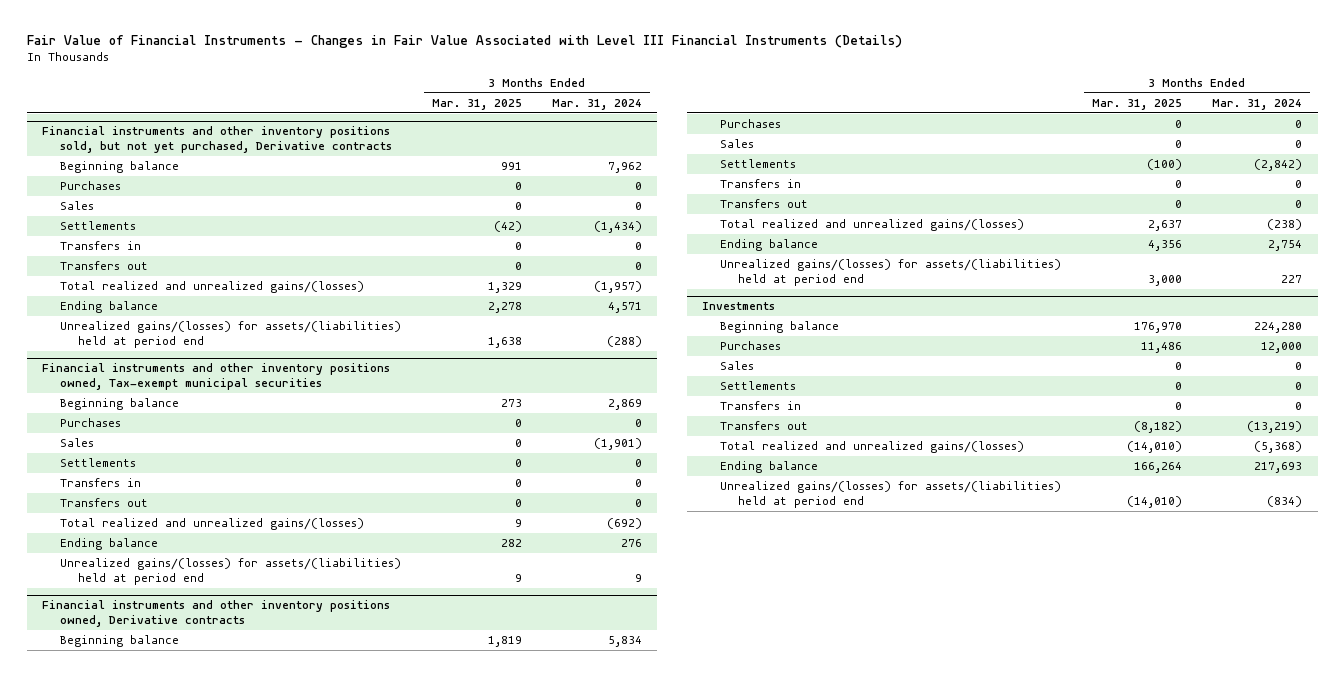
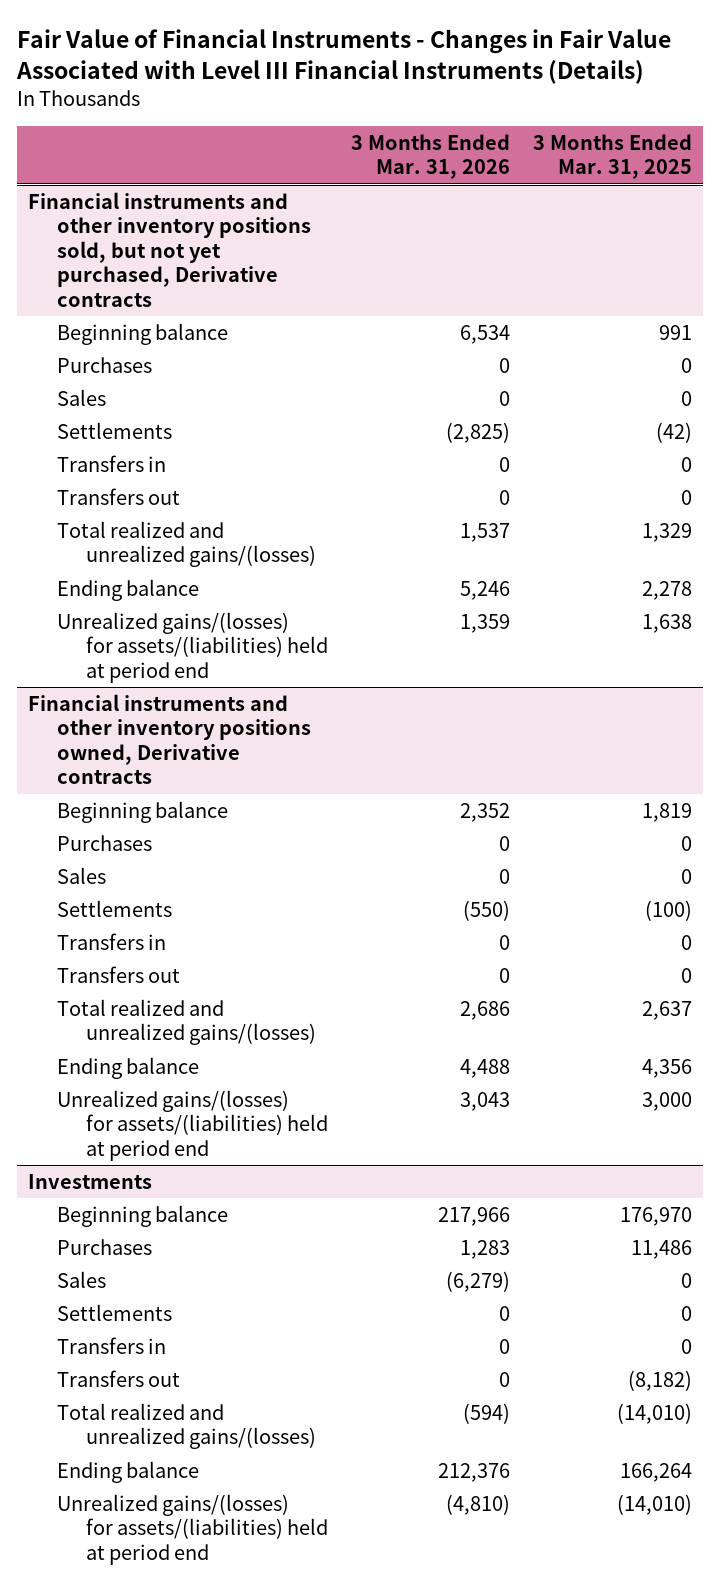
[552,98,643,110] Mar. 31, 2024 -> none
none -> [350,134,510,180] 3 Months Ended Mar. 31, 2026
[42,363,391,391] Financial instruments and other inventory positions owned, Tax-exempt municipal securities -> none
[60,398,180,411] Beginning balance -> none
[60,418,122,428] Purchases -> none
[60,438,95,448] Sales -> none
[60,458,137,468] Settlements -> none
[60,478,142,488] Transfers in -> none
[60,498,149,508] Transfers out -> none
[60,518,365,531] Total realized and unrealized gains/(losses) -> none
[60,538,159,551] Ending balance -> none
[60,558,402,585] Unrealized gains/(losses) for assets/(liabilities) held at period end -> none

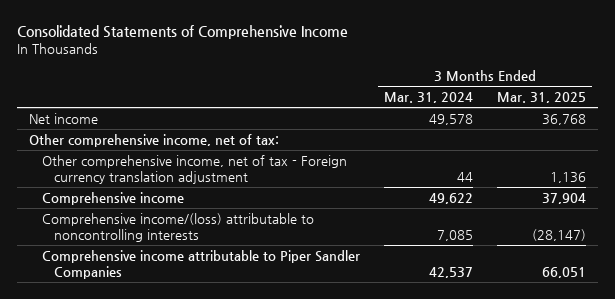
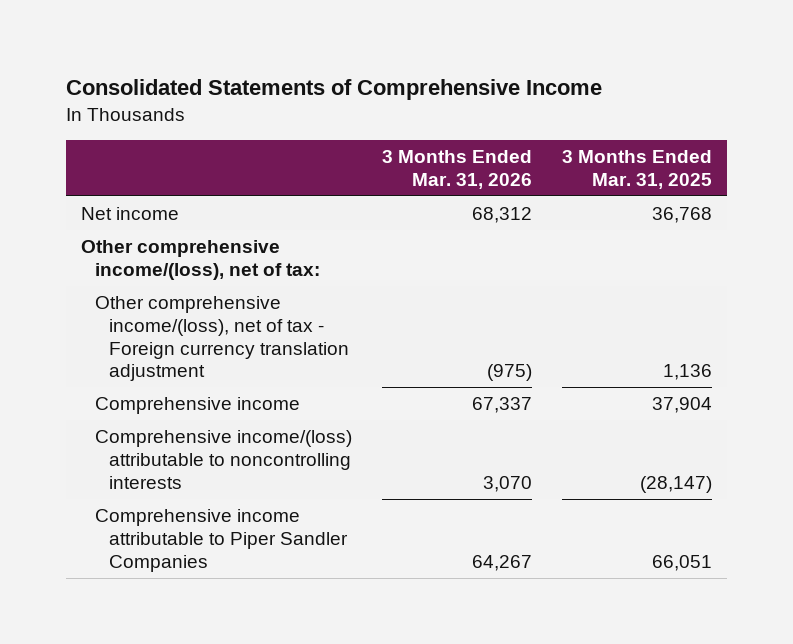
[383,92,473,104] Mar. 31, 2024 -> none
none -> [381,149,532,189] 3 Months Ended Mar. 31, 2026
[29,133,280,147] Other comprehensive income, net of tax: -> [80,240,320,280] Other comprehensive income/(loss), net of tax:
[41,154,347,184] Other comprehensive income, net of tax - Foreign currency translation adjustment -> [94,296,349,382] Other comprehensive income/(loss), net of tax - Foreign currency translation adjustment

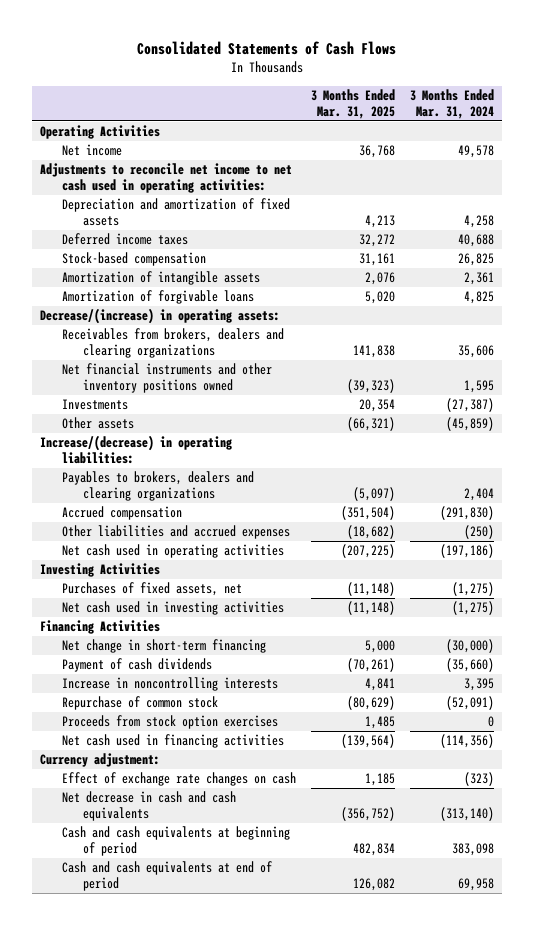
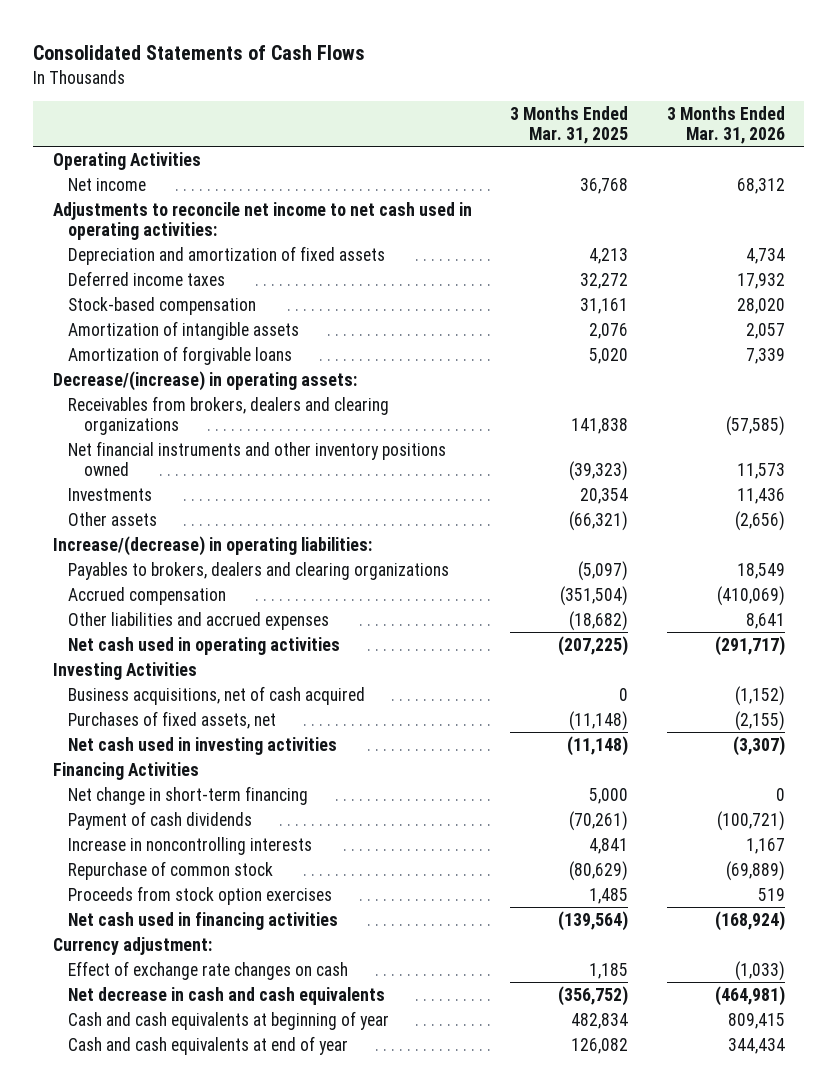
[410,89,495,119] 3 Months Ended Mar. 31, 2024 -> none
none -> [666,105,785,144] 3 Months Ended Mar. 31, 2026
none -> [68,685,366,705] Business acquisitions, net of cash acquired
[61,826,290,857] Cash and cash equivalents at beginning of period -> [68,1010,390,1030] Cash and cash equivalents at beginning of year
[61,861,272,892] Cash and cash equivalents at end of period -> [68,1035,349,1055] Cash and cash equivalents at end of year

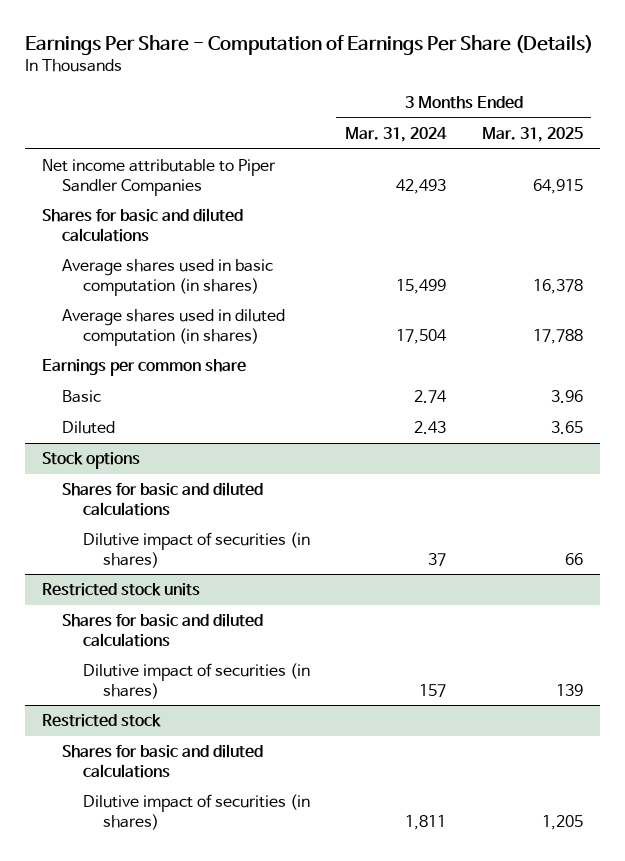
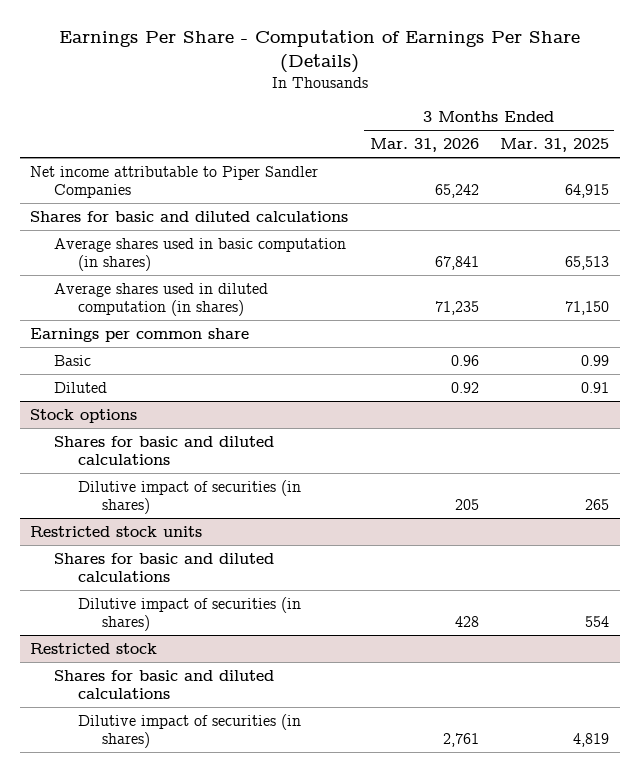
[345,126,448,142] Mar. 31, 2024 -> none
none -> [369,137,479,152] Mar. 31, 2026
[532,278,583,294] 16,378 -> [565,256,610,271] 65,513
[532,328,583,344] 17,788 -> [565,301,610,316] 71,150
[550,390,583,404] 3.96 -> [581,354,610,366] 0.99
[550,421,583,435] 3.65 -> [581,381,610,393] 0.91
[564,552,583,565] 66 -> [585,499,610,511] 265
[555,683,583,696] 139 -> [585,616,610,628] 554
[541,814,583,830] 1,205 -> [573,733,610,748] 4,819

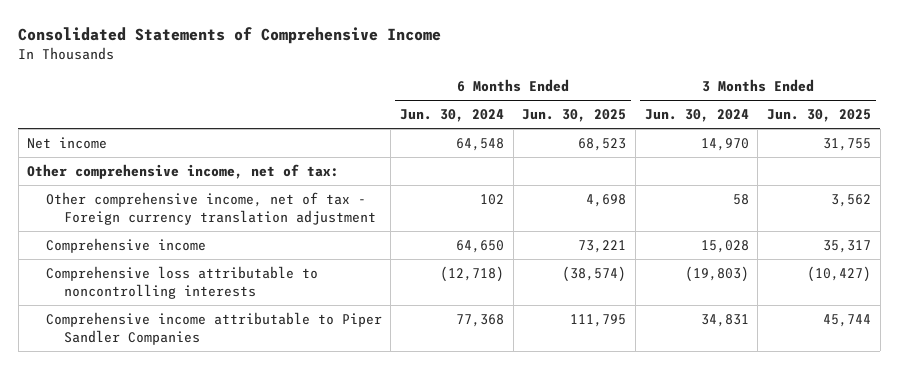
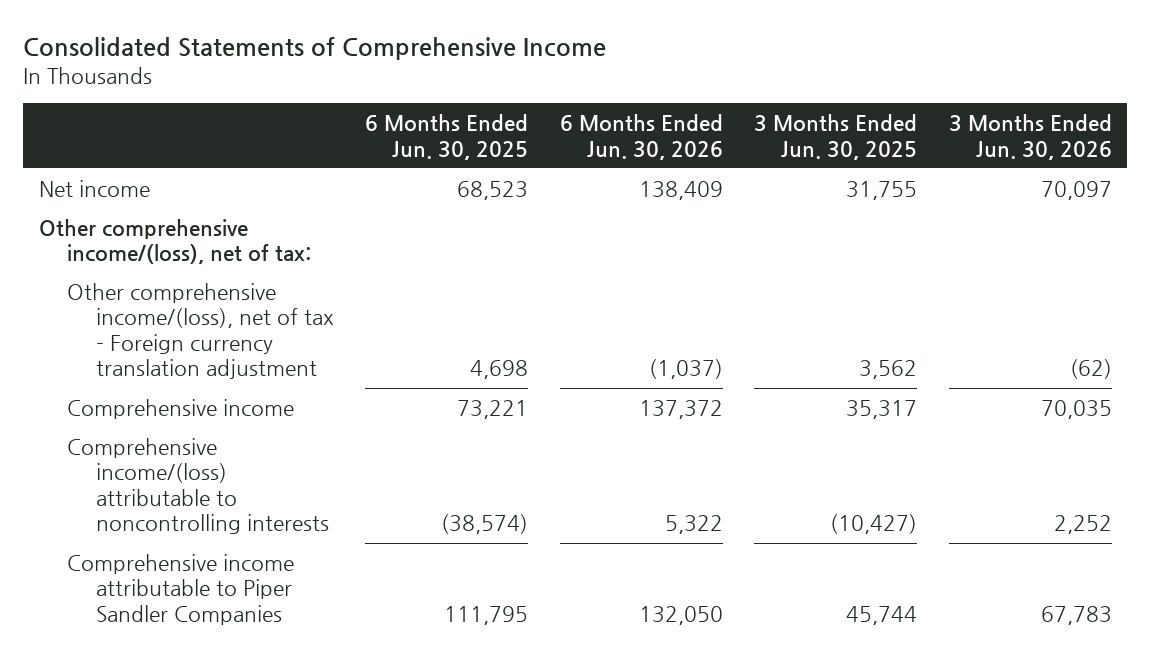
[399,109,504,123] Jun. 30, 2024 -> none
[644,109,749,123] Jun. 30, 2024 -> none
none -> [559,114,723,160] 6 Months Ended Jun. 30, 2026
none -> [948,114,1112,160] 3 Months Ended Jun. 30, 2026
[27,163,340,179] Other comprehensive income, net of tax: -> [39,218,312,265] Other comprehensive income/(loss), net of tax:
[45,191,376,225] Other comprehensive income, net of tax - Foreign currency translation adjustment -> [67,282,334,380] Other comprehensive income/(loss), net of tax - Foreign currency translation adjustment
[45,265,318,299] Comprehensive loss attributable to noncontrolling interests -> [67,437,329,535] Comprehensive income/(loss) attributable to noncontrolling interests

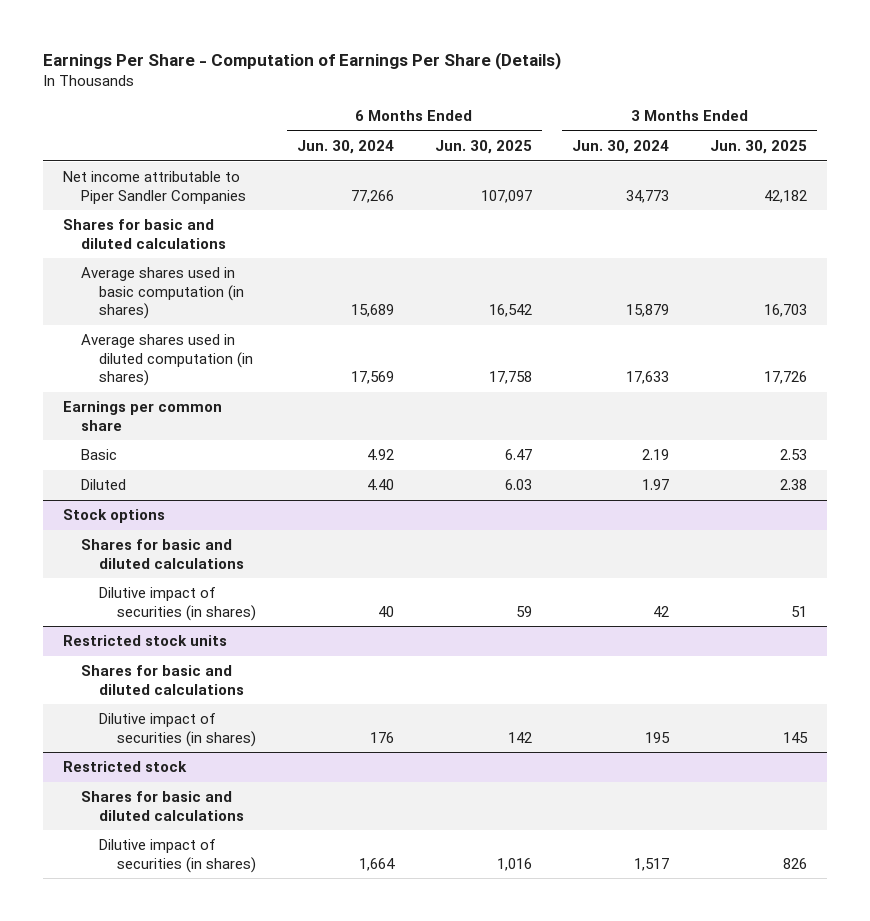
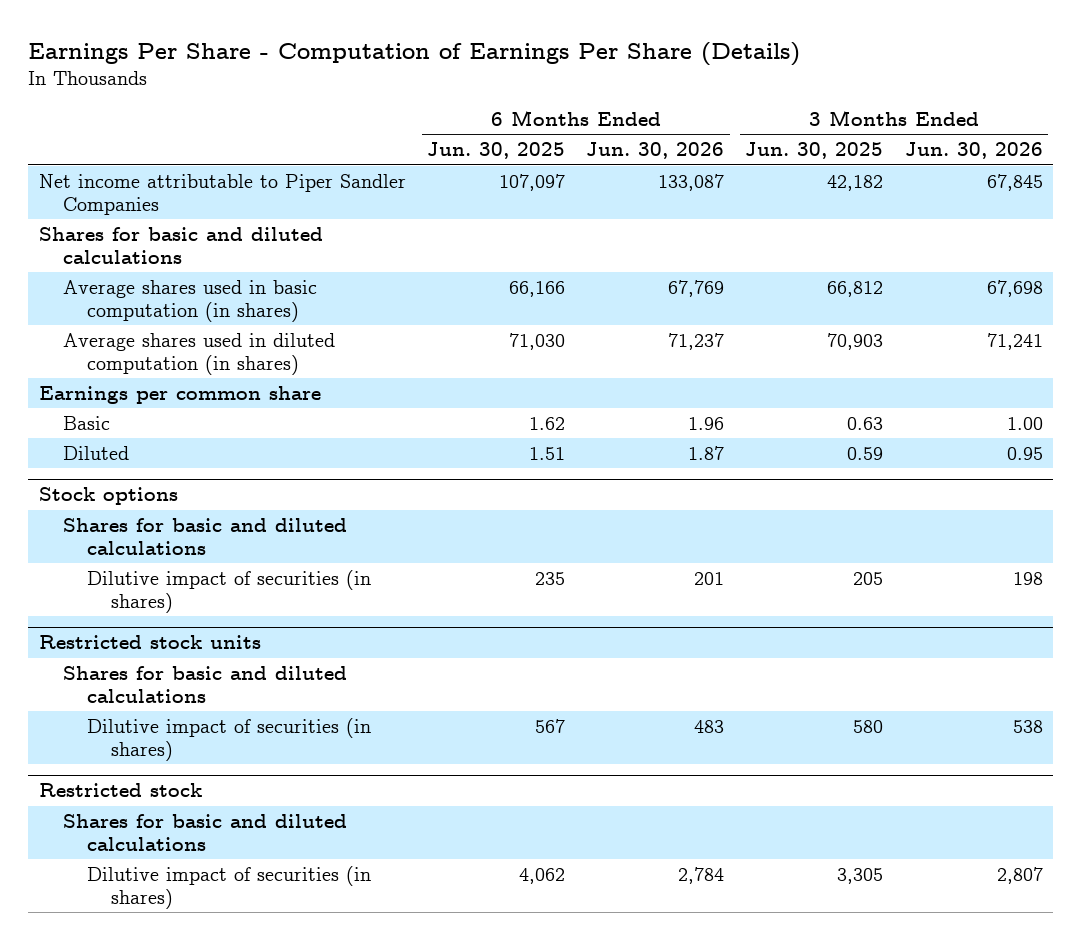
[296,140,394,155] Jun. 30, 2024 -> none
[572,140,670,155] Jun. 30, 2024 -> none
none -> [586,142,725,160] Jun. 30, 2026
none -> [904,142,1043,160] Jun. 30, 2026
[488,304,532,318] 16,542 -> [509,280,566,297] 66,166
[764,304,808,318] 16,703 -> [827,280,884,297] 66,812
[488,371,532,385] 17,758 -> [509,332,566,350] 71,030
[764,371,808,385] 17,726 -> [827,332,884,350] 70,903
[504,449,532,461] 6.47 -> [529,416,566,430] 1.62
[780,449,808,461] 2.53 -> [847,416,884,430] 0.63
[504,479,532,491] 6.03 -> [529,446,566,460] 1.51
[780,479,808,491] 2.38 -> [847,446,884,460] 0.59
[515,605,532,617] 59 -> [535,571,566,585] 235
[791,605,808,617] 51 -> [853,571,884,585] 205
[507,731,532,743] 142 -> [535,718,566,733] 567
[783,731,809,743] 145 -> [853,719,884,733] 580
[496,857,532,871] 1,016 -> [519,867,566,884] 4,062
[783,857,808,869] 826 -> [837,867,884,884] 3,305

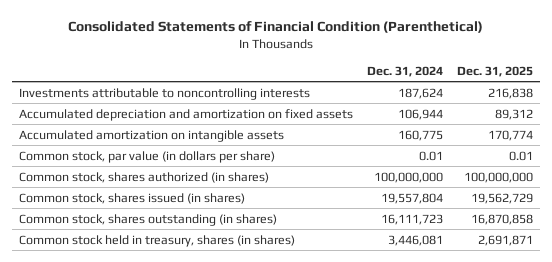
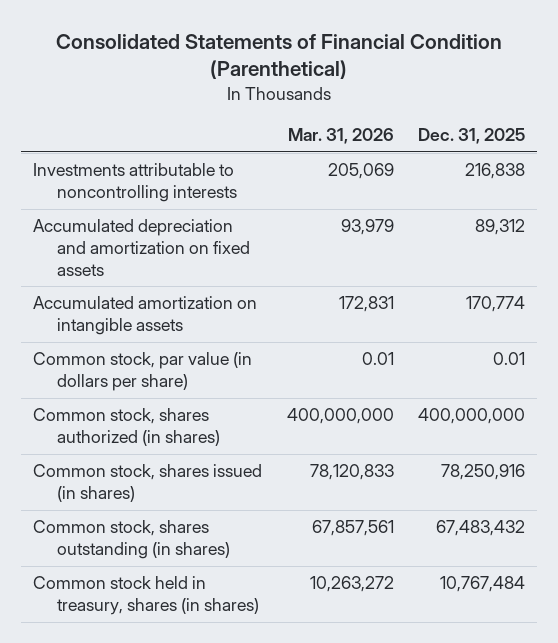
[367,65,444,77] Dec. 31, 2024 -> none
none -> [287,128,394,145] Mar. 31, 2026
[464,171,534,183] 100,000,000 -> [417,408,525,425] 400,000,000
[471,192,534,204] 19,562,729 -> [440,464,525,481] 78,250,916
[471,213,534,225] 16,870,858 -> [435,520,525,537] 67,483,432
[478,234,534,246] 2,691,871 -> [439,576,525,593] 10,767,484

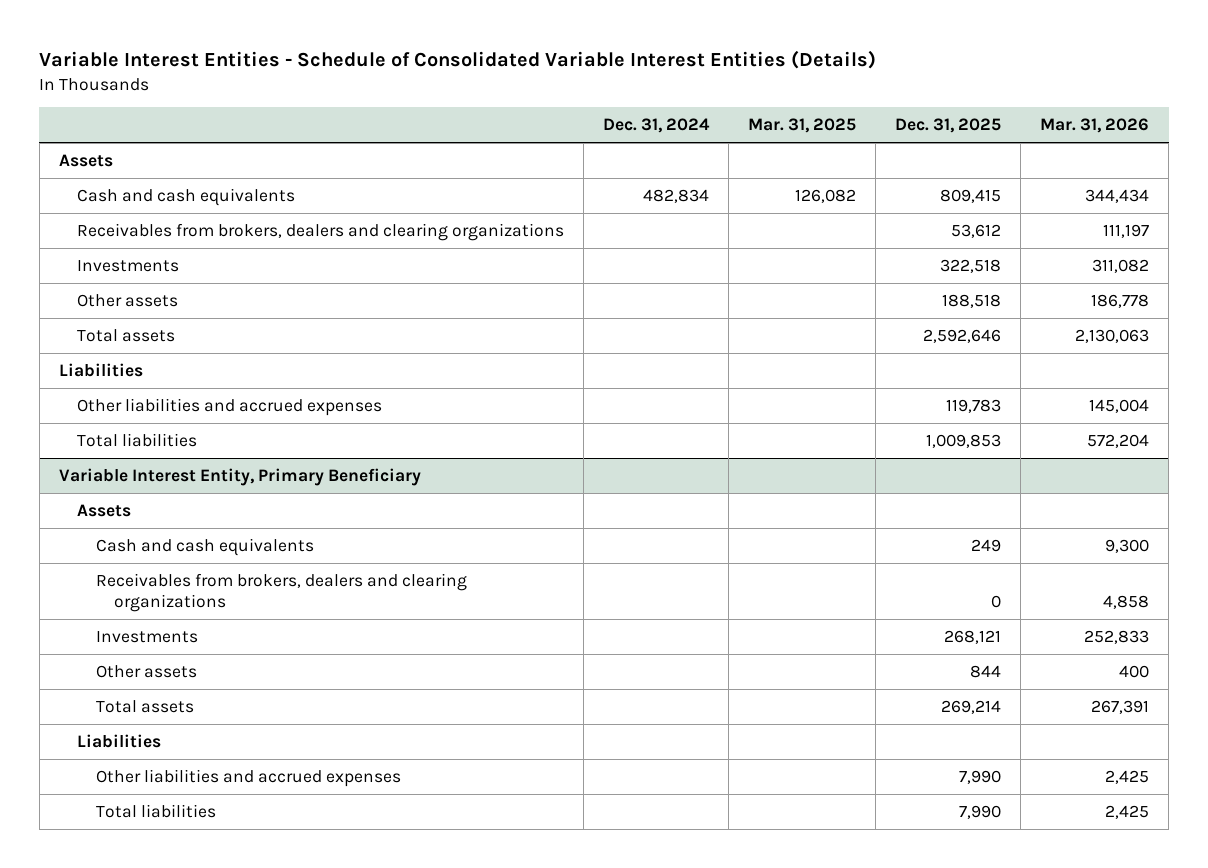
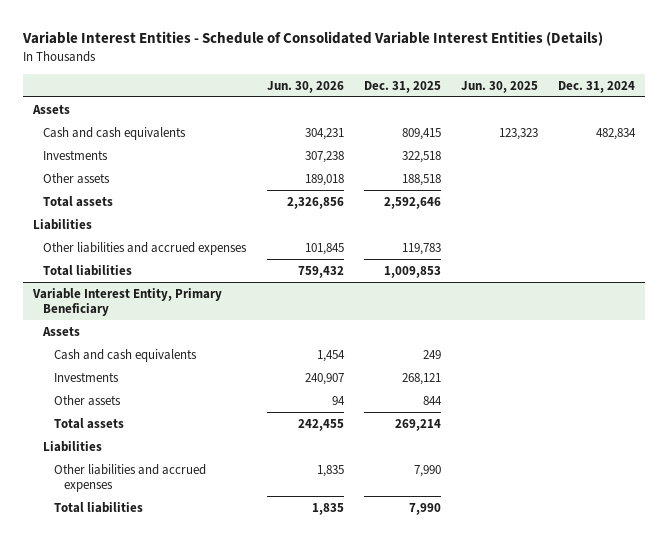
[748,118,857,134] Mar. 31, 2025 -> none
[1040,118,1150,134] Mar. 31, 2026 -> none
none -> [266,80,344,93] Jun. 30, 2026
none -> [461,80,539,93] Jun. 30, 2025
[77,222,565,241] Receivables from brokers, dealers and clearing organizations -> none
[95,572,467,613] Receivables from brokers, dealers and clearing organizations -> none

